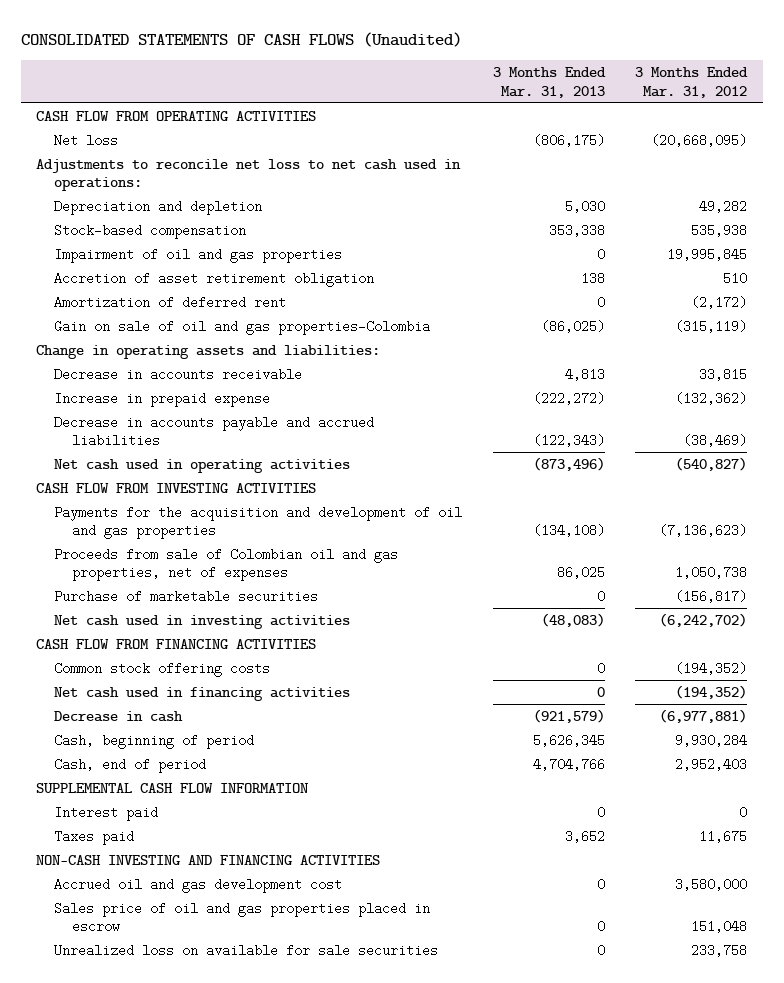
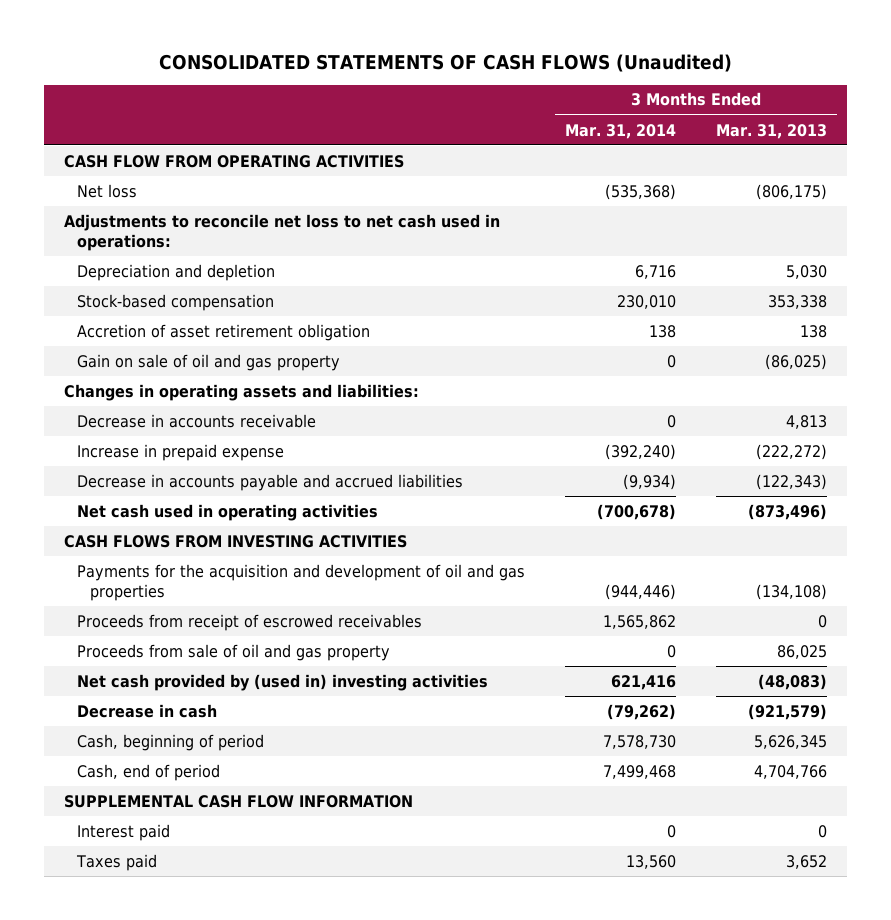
[635,67,749,98] 3 Months Ended Mar. 31, 2012 -> none
none -> [564,123,676,139] Mar. 31, 2014
[53,247,342,263] Impairment of oil and gas properties -> none
[53,295,286,309] Amortization of deferred rent -> none
[53,319,430,335] Gain on sale of oil and gas properties-Colombia -> [76,353,340,371] Gain on sale of oil and gas property
[36,344,381,359] Change in operating assets and liabilities: -> [64,383,420,401] Changes in operating assets and liabilities:
[36,482,317,493] CASH FLOW FROM INVESTING ACTIVITIES -> [64,534,408,548] CASH FLOWS FROM INVESTING ACTIVITIES
[53,589,318,603] Purchase of marketable securities -> none
[36,638,317,649] CASH FLOW FROM FINANCING ACTIVITIES -> none
[53,661,270,677] Common stock offering costs -> none
[53,686,350,701] Net cash used in financing activities -> none
none -> [76,613,422,631] Proceeds from receipt of escrowed receivables
[53,547,398,582] Proceeds from sale of Colombian oil and gas properties, net of expenses -> [76,643,390,661] Proceeds from sale of oil and gas property
[53,614,350,629] Net cash used in investing activities -> [76,673,488,691] Net cash provided by (used in) investing activities
[36,854,381,865] NON-CASH INVESTING AND FINANCING ACTIVITIES -> none
[53,877,342,893] Accrued oil and gas development cost -> none
[53,901,430,934] Sales price of oil and gas properties placed in escrow -> none
[53,943,438,957] Unrealized loss on available for sale securities -> none

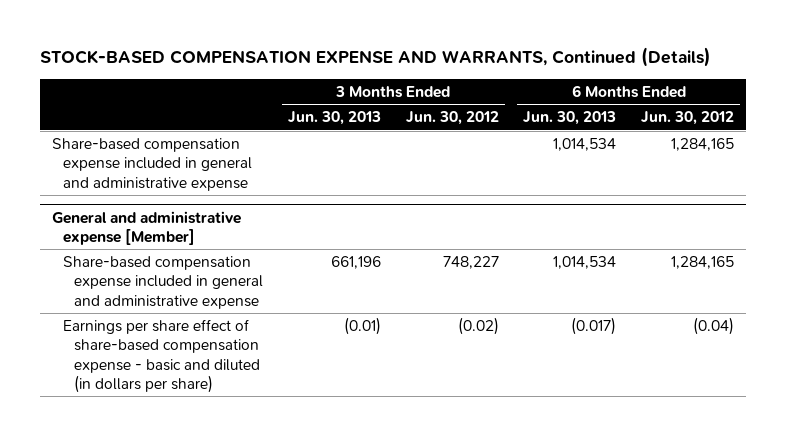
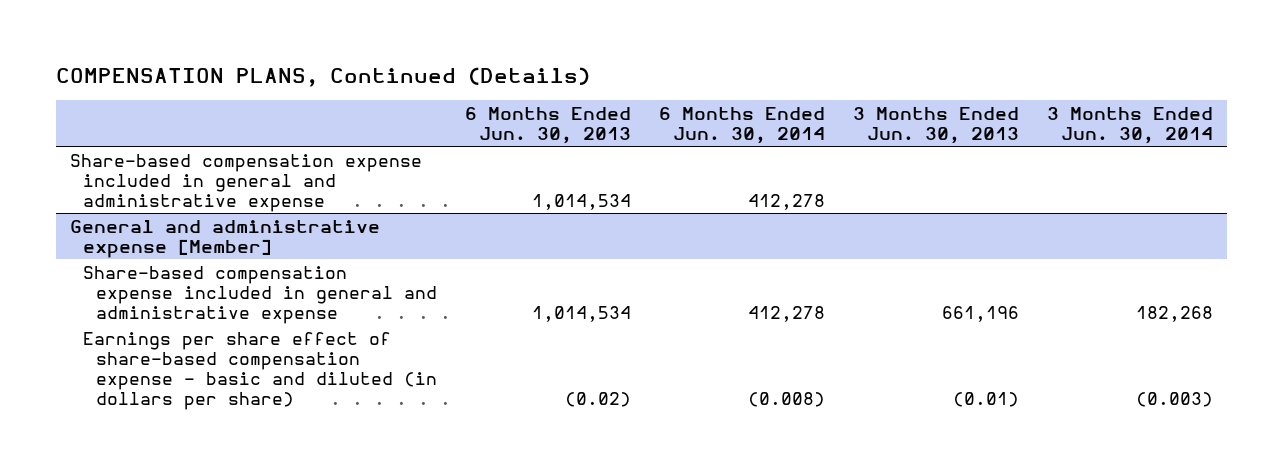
[39,47,711,68] STOCK-BASED COMPENSATION EXPENSE AND WARRANTS, Continued (Details) -> [55,66,590,87] COMPENSATION PLANS, Continued (Details)
[405,111,499,126] Jun. 30, 2012 -> none
[640,111,734,126] Jun. 30, 2012 -> none
none -> [658,106,825,144] 6 Months Ended Jun. 30, 2014
none -> [1047,106,1214,144] 3 Months Ended Jun. 30, 2014
[571,316,617,335] (0.017) -> [564,392,631,408] (0.02)

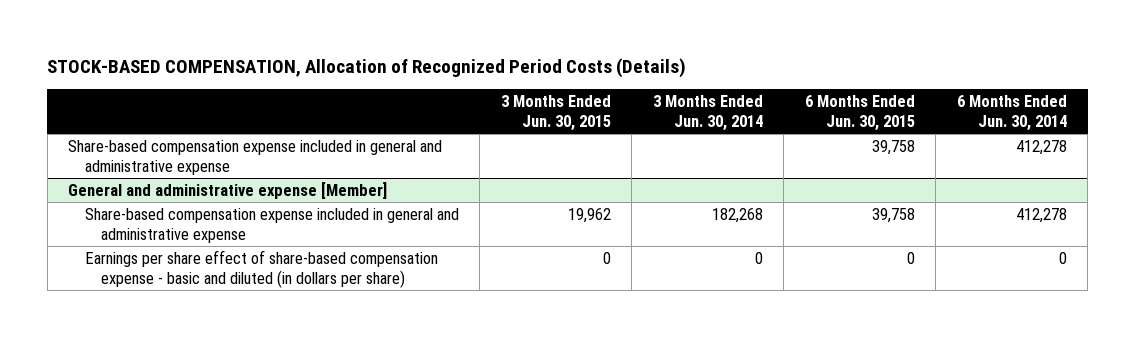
[55,66,590,87] COMPENSATION PLANS, Continued (Details) -> [47,57,687,78] STOCK-BASED COMPENSATION, Allocation of Recognized Period Costs (Details)
[464,106,631,144] 6 Months Ended Jun. 30, 2013 -> none
[853,106,1020,144] 3 Months Ended Jun. 30, 2013 -> none
none -> [500,95,611,132] 3 Months Ended Jun. 30, 2015
none -> [804,95,915,132] 6 Months Ended Jun. 30, 2015
[747,392,825,408] (0.008) -> [1058,251,1067,264] 0
[1136,392,1214,408] (0.003) -> [754,251,763,264] 0

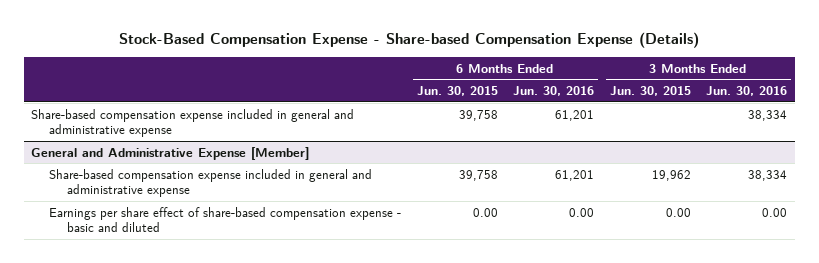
[47,57,687,78] STOCK-BASED COMPENSATION, Allocation of Recognized Period Costs (Details) -> [119,31,700,48] Stock-Based Compensation Expense - Share-based Compensation Expense (Details)
[652,95,763,132] 3 Months Ended Jun. 30, 2014 -> none
[956,95,1067,132] 6 Months Ended Jun. 30, 2014 -> none
none -> [513,86,595,97] Jun. 30, 2016
none -> [706,86,788,97] Jun. 30, 2016
[68,181,388,199] General and administrative expense [Member] -> [31,146,310,160] General and Administrative Expense [Member]
[84,249,438,288] Earnings per share effect of share-based compensation expense - basic and diluted (in dollars per share) -> [49,206,402,233] Earnings per share effect of share-based compensation expense - basic and diluted
[602,251,611,264] 0 -> [665,207,691,217] 0.00
[906,251,915,264] 0 -> [472,207,498,217] 0.00

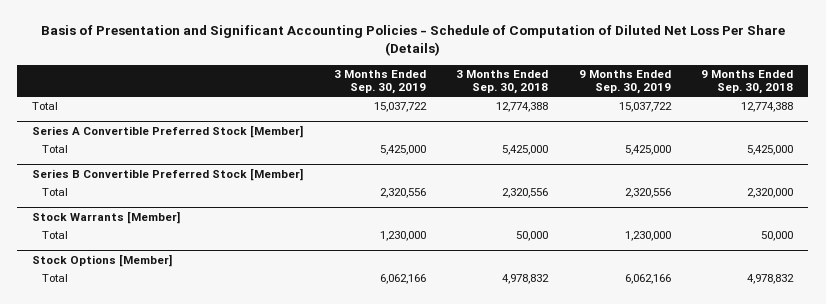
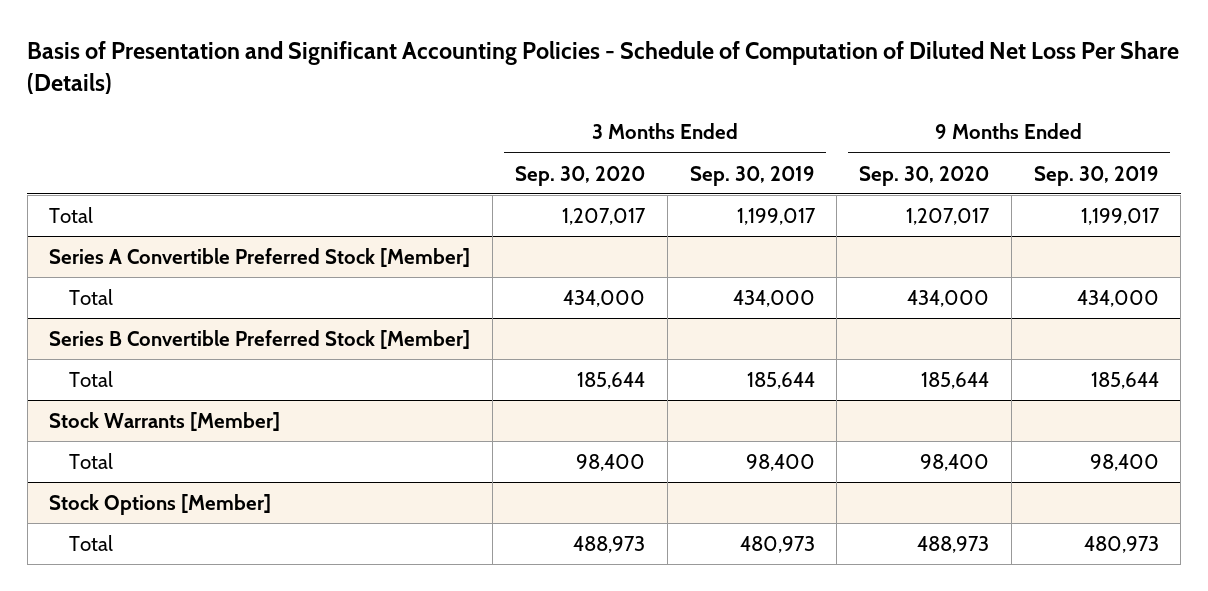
[456,69,549,95] 3 Months Ended Sep. 30, 2018 -> none
[701,69,794,95] 9 Months Ended Sep. 30, 2018 -> none
none -> [514,165,645,186] Sep. 30, 2020
none -> [859,165,990,186] Sep. 30, 2020
[373,102,427,113] 15,037,722 -> [736,207,816,225] 1,199,017
[618,102,672,113] 15,037,722 -> [1080,207,1160,225] 1,199,017
[379,145,426,156] 5,425,000 -> [732,289,815,307] 434,000
[624,145,671,156] 5,425,000 -> [1076,289,1159,307] 434,000
[379,188,426,199] 2,320,556 -> [746,371,815,389] 185,644
[624,188,671,199] 2,320,556 -> [1090,371,1159,389] 185,644
[379,231,426,242] 1,230,000 -> [745,453,815,471] 98,400
[624,231,671,242] 1,230,000 -> [1089,453,1159,471] 98,400
[379,274,426,285] 6,062,166 -> [739,535,815,553] 480,973
[624,274,671,285] 6,062,166 -> [1083,535,1159,553] 480,973

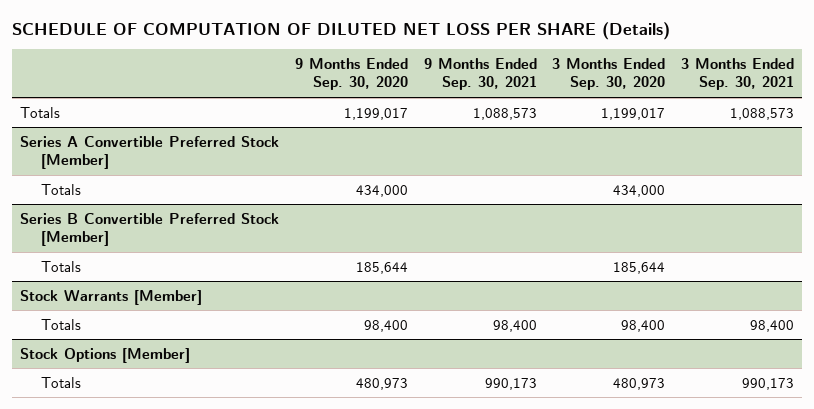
[27,41,1180,95] Basis of Presentation and Significant Accounting Policies - Schedule of Computation of Diluted Net Loss Per Share (Details) -> [11,21,670,40] SCHEDULE OF COMPUTATION OF DILUTED NET LOSS PER SHARE (Details)
[689,165,815,186] Sep. 30, 2019 -> none
[1033,165,1159,186] Sep. 30, 2019 -> none
none -> [423,58,537,91] 9 Months Ended Sep. 30, 2021
none -> [681,58,795,91] 3 Months Ended Sep. 30, 2021
[49,206,94,223] Total -> [19,106,60,118] Totals
[561,207,646,225] 1,207,017 -> [601,107,666,120] 1,199,017
[906,207,991,225] 1,207,017 -> [343,107,408,120] 1,199,017
[69,288,114,305] Total -> [40,183,81,195] Totals
[69,370,114,387] Total -> [40,260,81,272] Totals
[69,452,114,469] Total -> [40,318,81,330] Totals
[69,534,114,551] Total -> [40,376,81,388] Totals
[572,535,645,553] 488,973 -> [613,377,666,390] 480,973
[917,535,990,553] 488,973 -> [355,377,408,390] 480,973

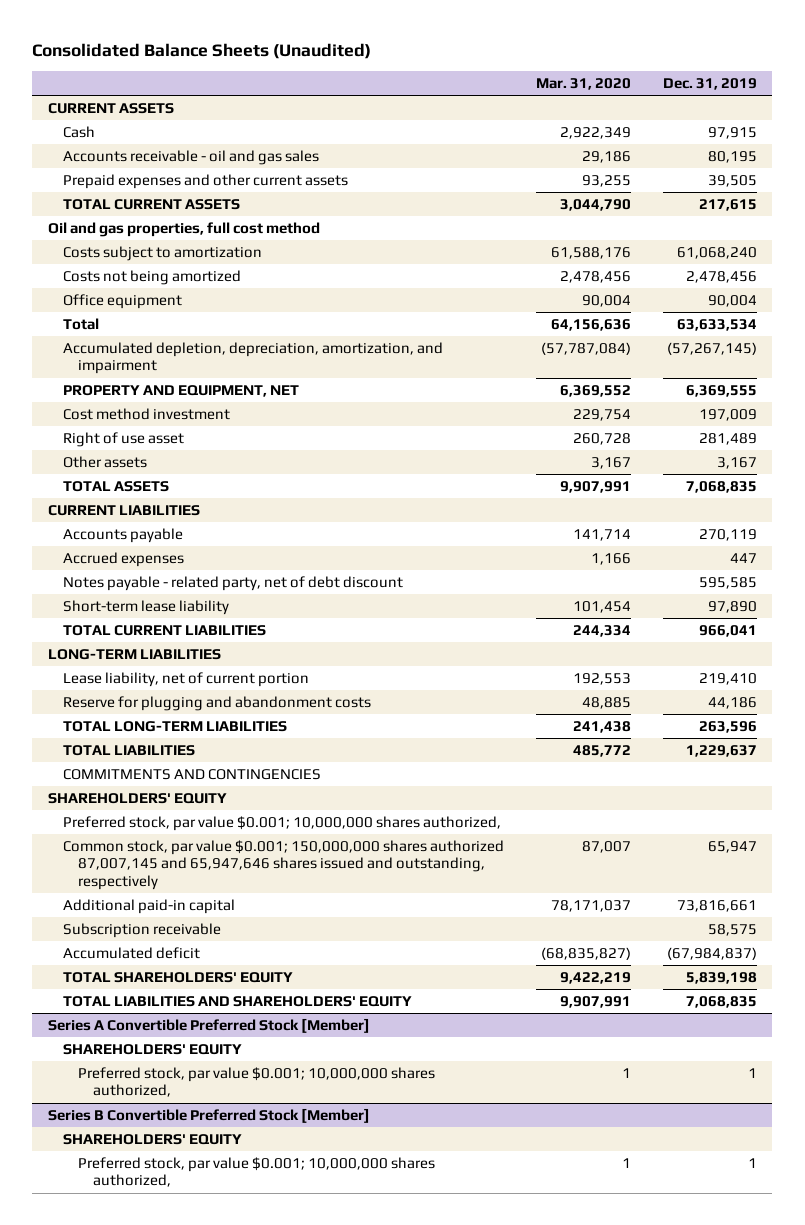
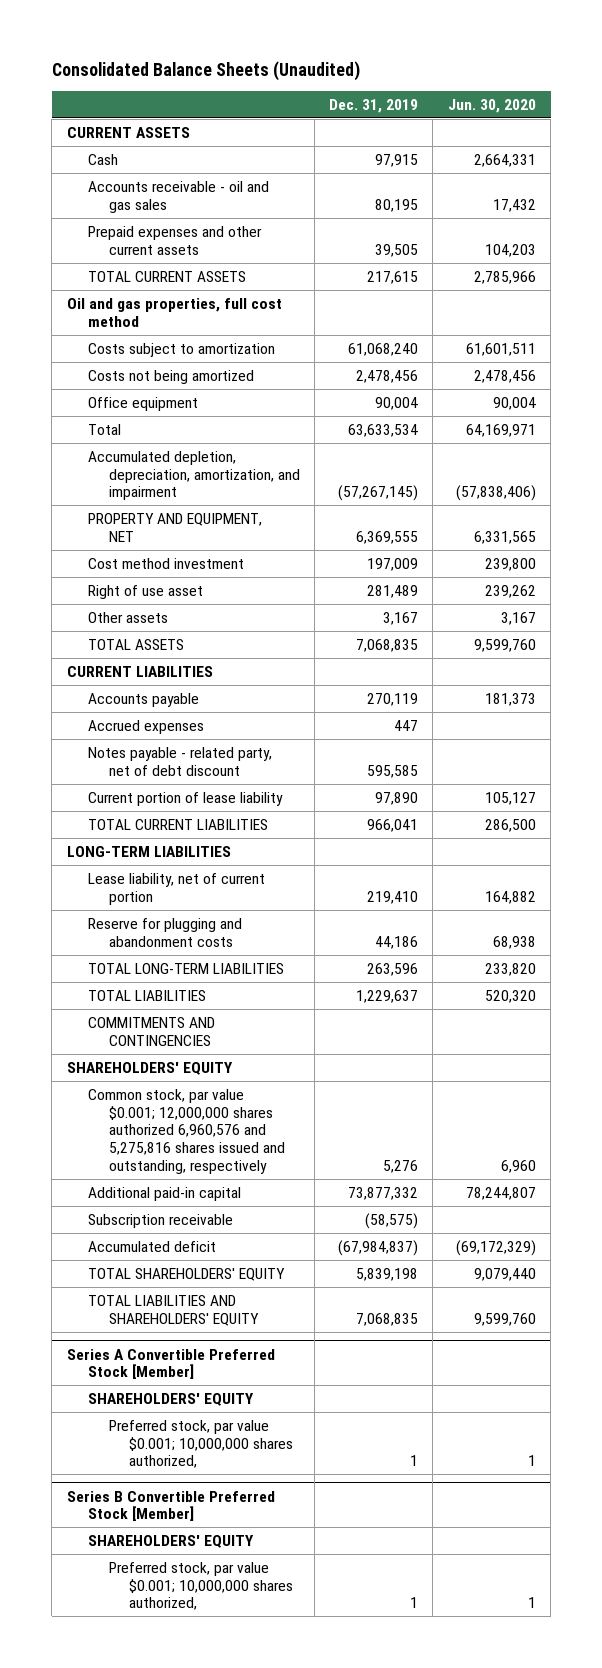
[535,77,631,90] Mar. 31, 2020 -> none
none -> [447,98,536,113] Jun. 30, 2020
[63,599,230,615] Short-term lease liability -> [87,791,283,806] Current portion of lease liability
[63,815,502,831] Preferred stock, par value $0.001; 10,000,000 shares authorized, -> none
[63,839,505,890] Common stock, par value $0.001; 150,000,000 shares authorized 87,007,145 and 65,947,646 shares issued and outstanding, respectively -> [87,1088,285,1174] Common stock, par value $0.001; 12,000,000 shares authorized 6,960,576 and 5,275,816 shares issued and outstanding, respectively
[707,840,757,853] 65,947 -> [383,1159,419,1173] 5,276
[676,899,757,912] 73,816,661 -> [348,1186,419,1200] 73,877,332
[707,923,757,936] 58,575 -> [365,1212,419,1229] (58,575)

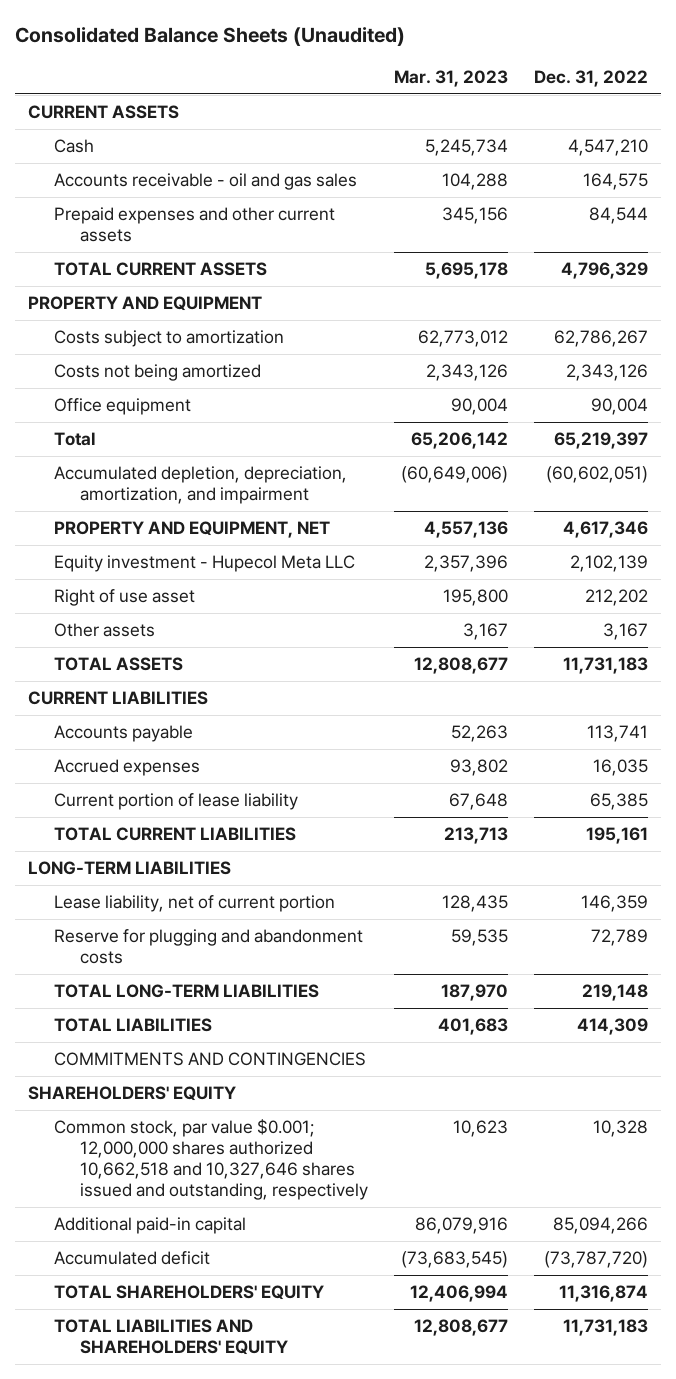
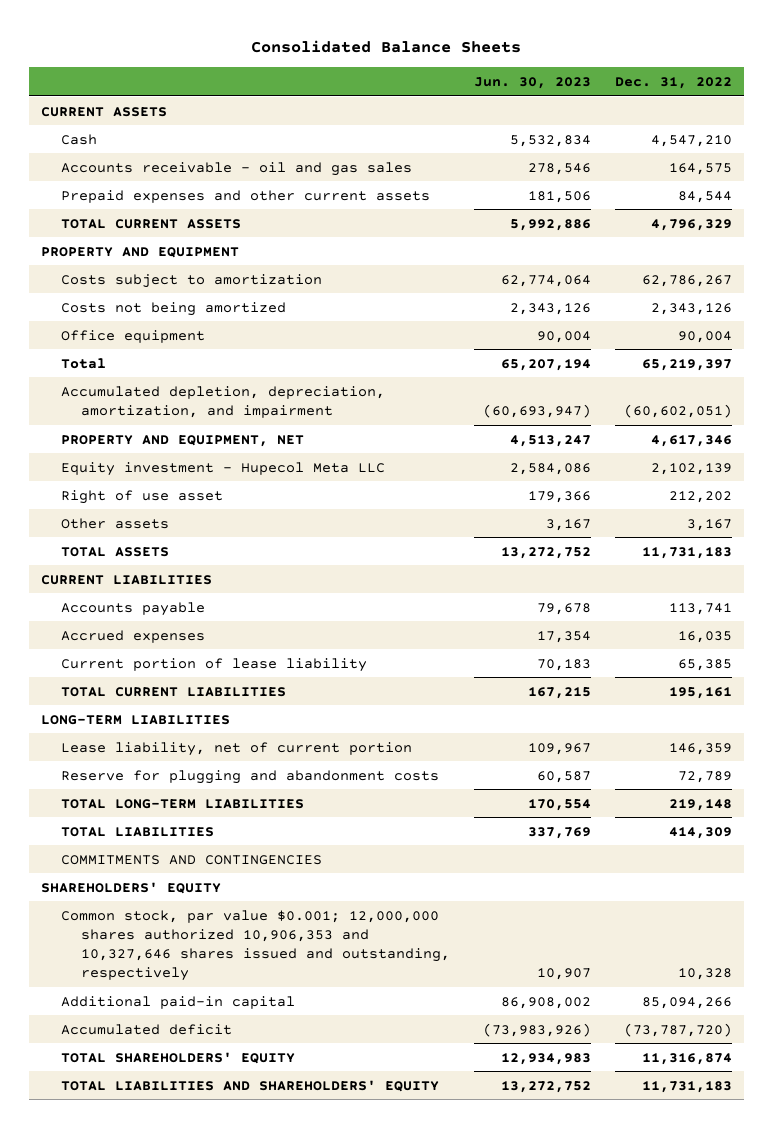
[14,27,405,47] Consolidated Balance Sheets (Unaudited) -> [251,40,522,54] Consolidated Balance Sheets
[394,70,509,88] Mar. 31, 2023 -> none
none -> [473,76,591,89] Jun. 30, 2023
[54,1119,369,1201] Common stock, par value $0.001; 12,000,000 shares authorized 10,662,518 and 10,327,646 shares issued and outstanding, respectively -> [61,909,451,982] Common stock, par value $0.001; 12,000,000 shares authorized 10,906,353 and 10,327,646 shares issued and outstanding, respectively

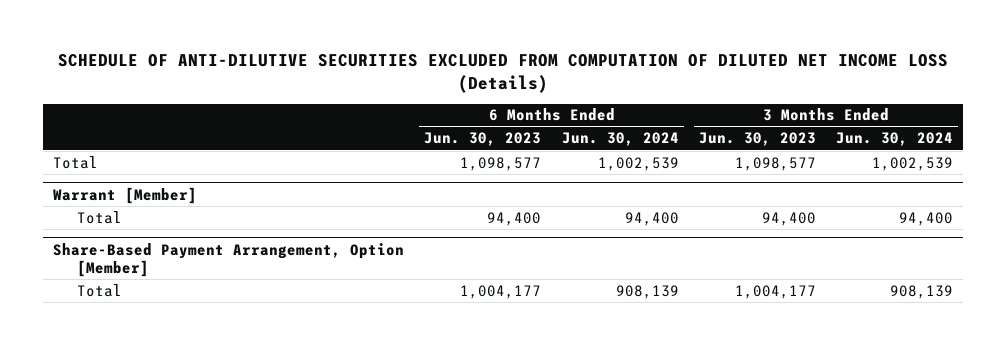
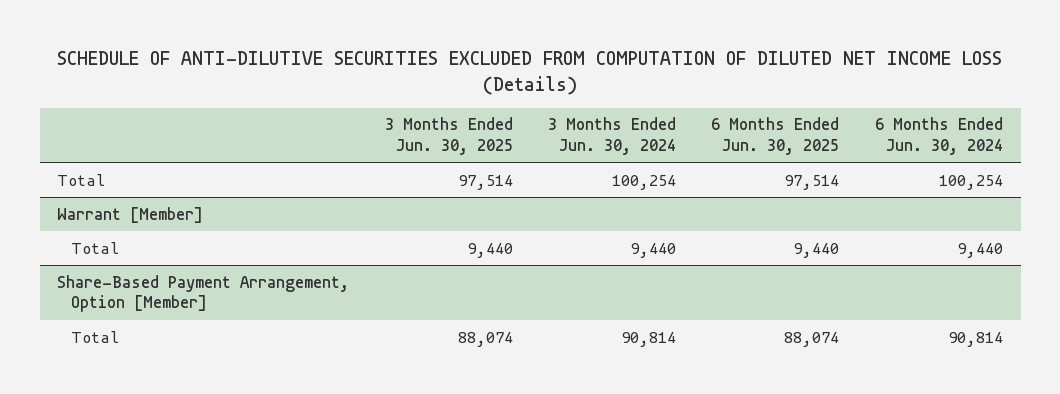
[424,132,542,147] Jun. 30, 2023 -> none
[698,132,816,147] Jun. 30, 2023 -> none
none -> [384,117,513,156] 3 Months Ended Jun. 30, 2025
none -> [711,117,840,156] 6 Months Ended Jun. 30, 2025
[597,156,679,171] 1,002,539 -> [938,174,1003,190] 100,254
[872,156,954,171] 1,002,539 -> [612,174,677,190] 100,254
[624,211,679,226] 94,400 -> [956,242,1003,258] 9,440
[899,211,954,226] 94,400 -> [630,242,677,258] 9,440
[615,284,679,299] 908,139 -> [947,331,1003,347] 90,814
[890,284,954,299] 908,139 -> [621,331,677,347] 90,814

